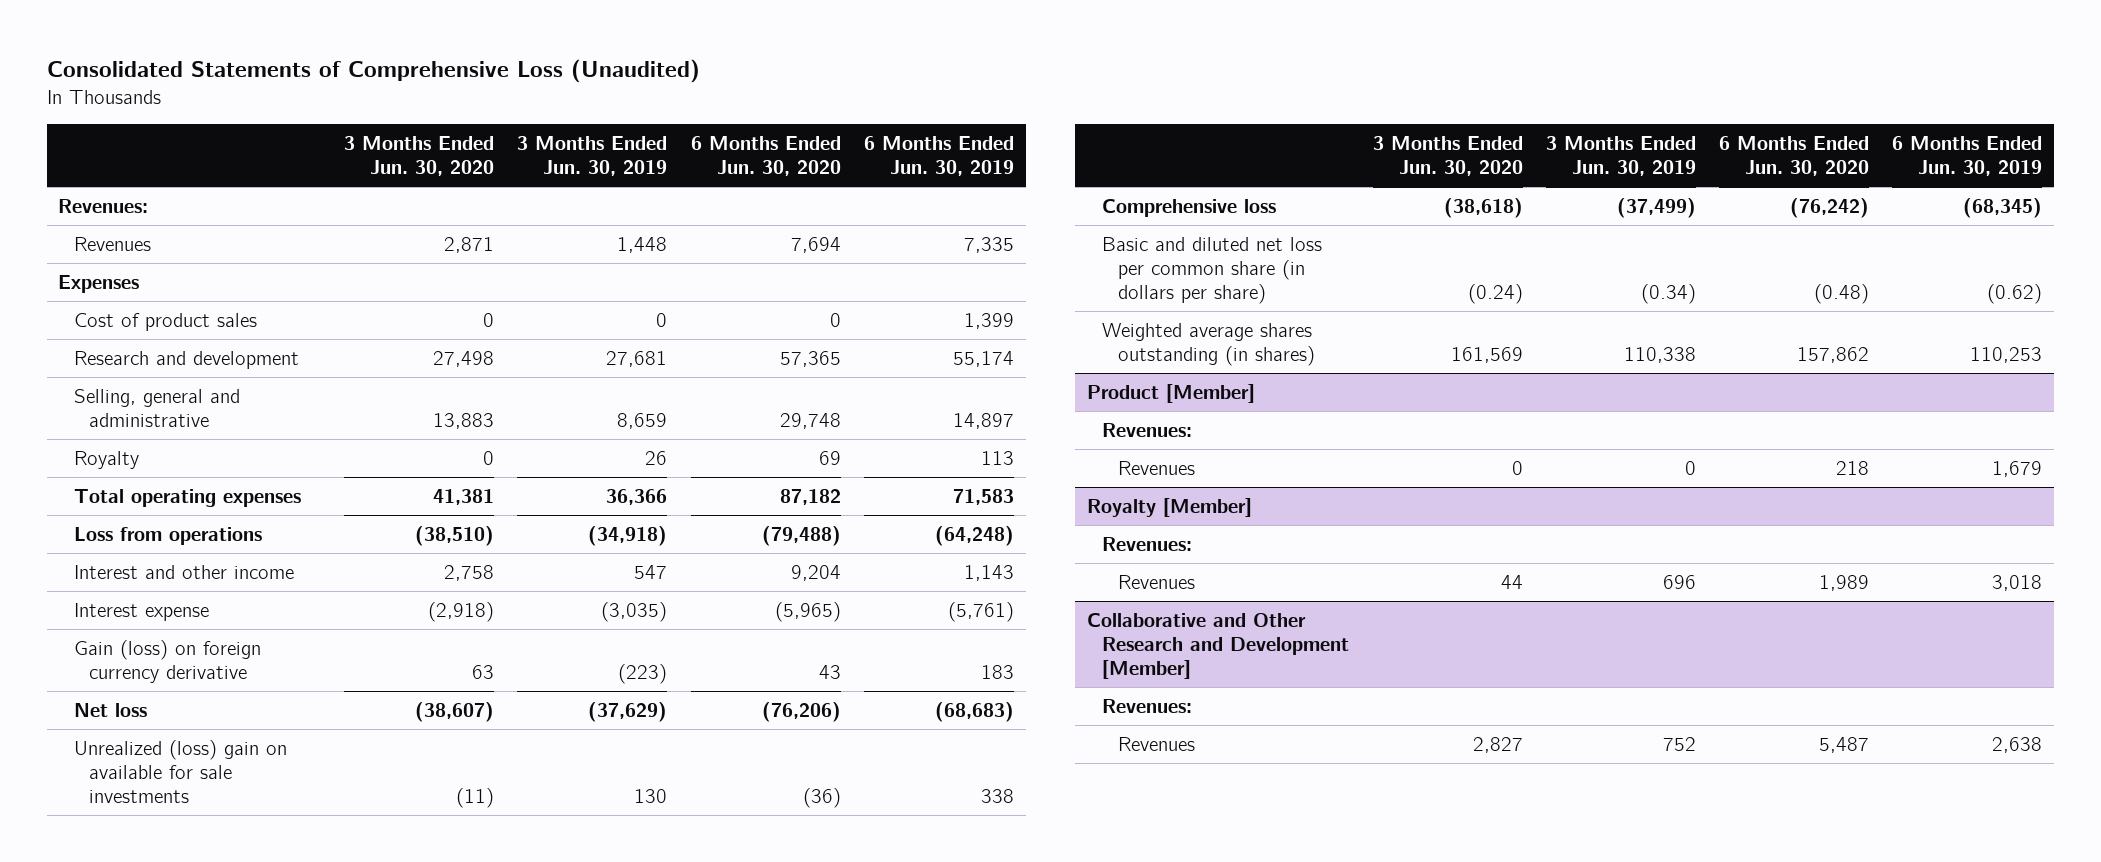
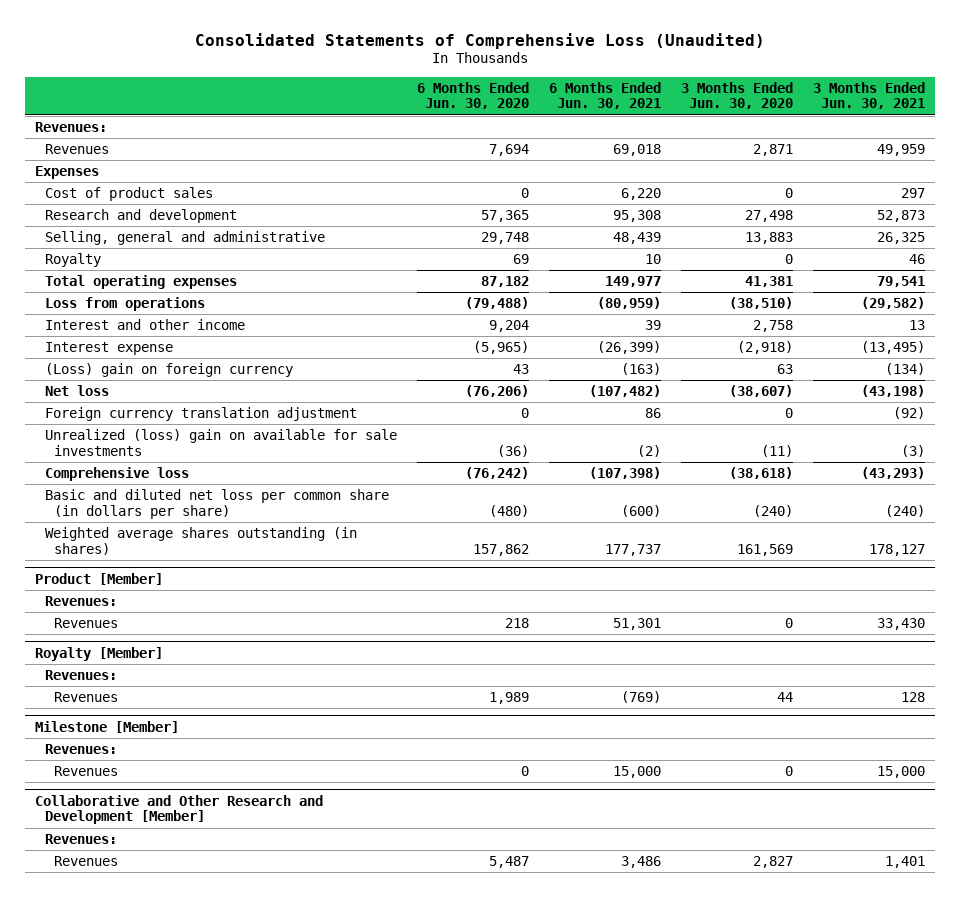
[517,135,668,177] 3 Months Ended Jun. 30, 2019 -> none
[863,135,1014,177] 6 Months Ended Jun. 30, 2019 -> none
none -> [548,81,661,110] 6 Months Ended Jun. 30, 2021
none -> [812,81,925,110] 3 Months Ended Jun. 30, 2021
[73,639,261,684] Gain (loss) on foreign currency derivative -> [44,363,293,378] (Loss) gain on foreign currency
none -> [44,407,357,422] Foreign currency translation adjustment
[1467,284,1523,305] (0.24) -> [752,504,793,517] (240)
[1814,284,1870,305] (0.48) -> [488,504,529,517] (480)
none -> [34,720,179,733] Milestone [Member]
none -> [44,744,117,755] Revenues:
none -> [54,766,119,777] Revenues

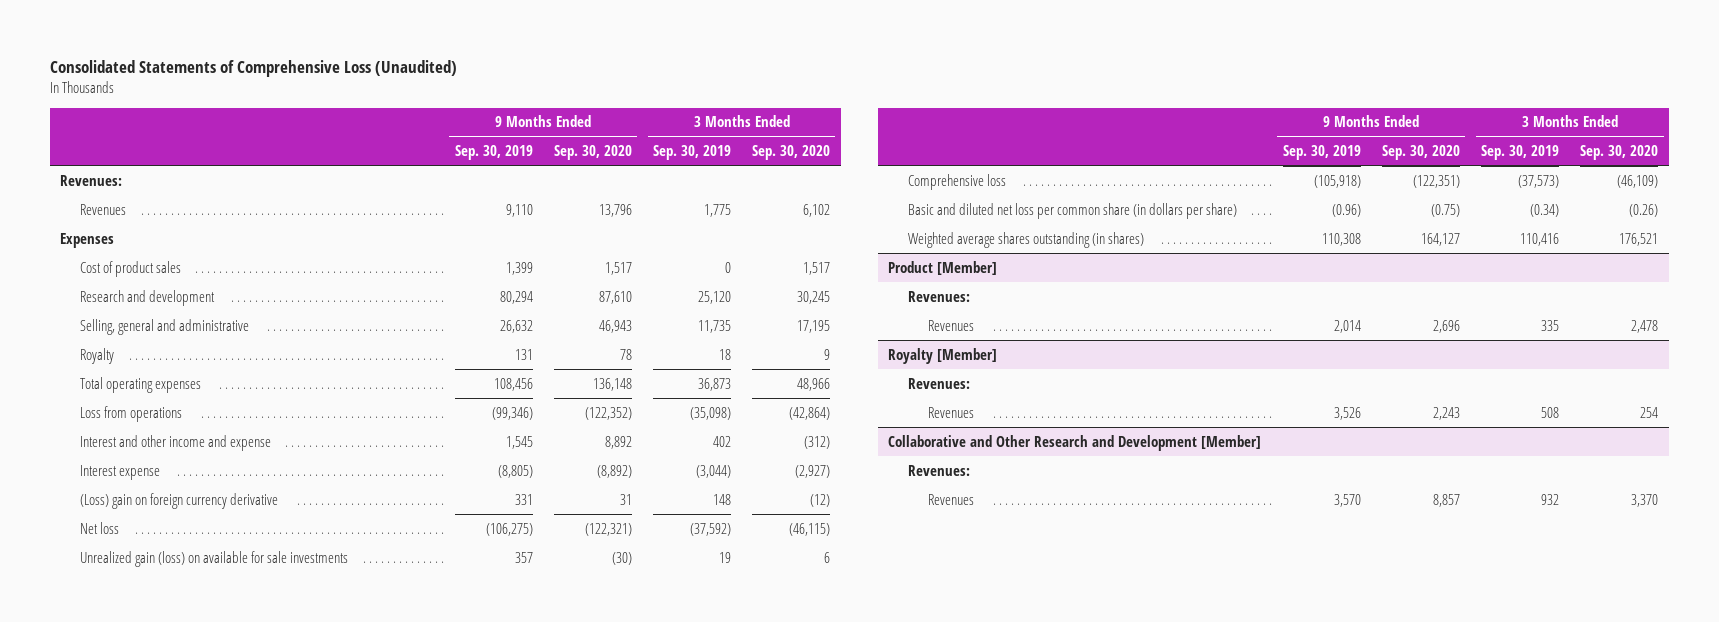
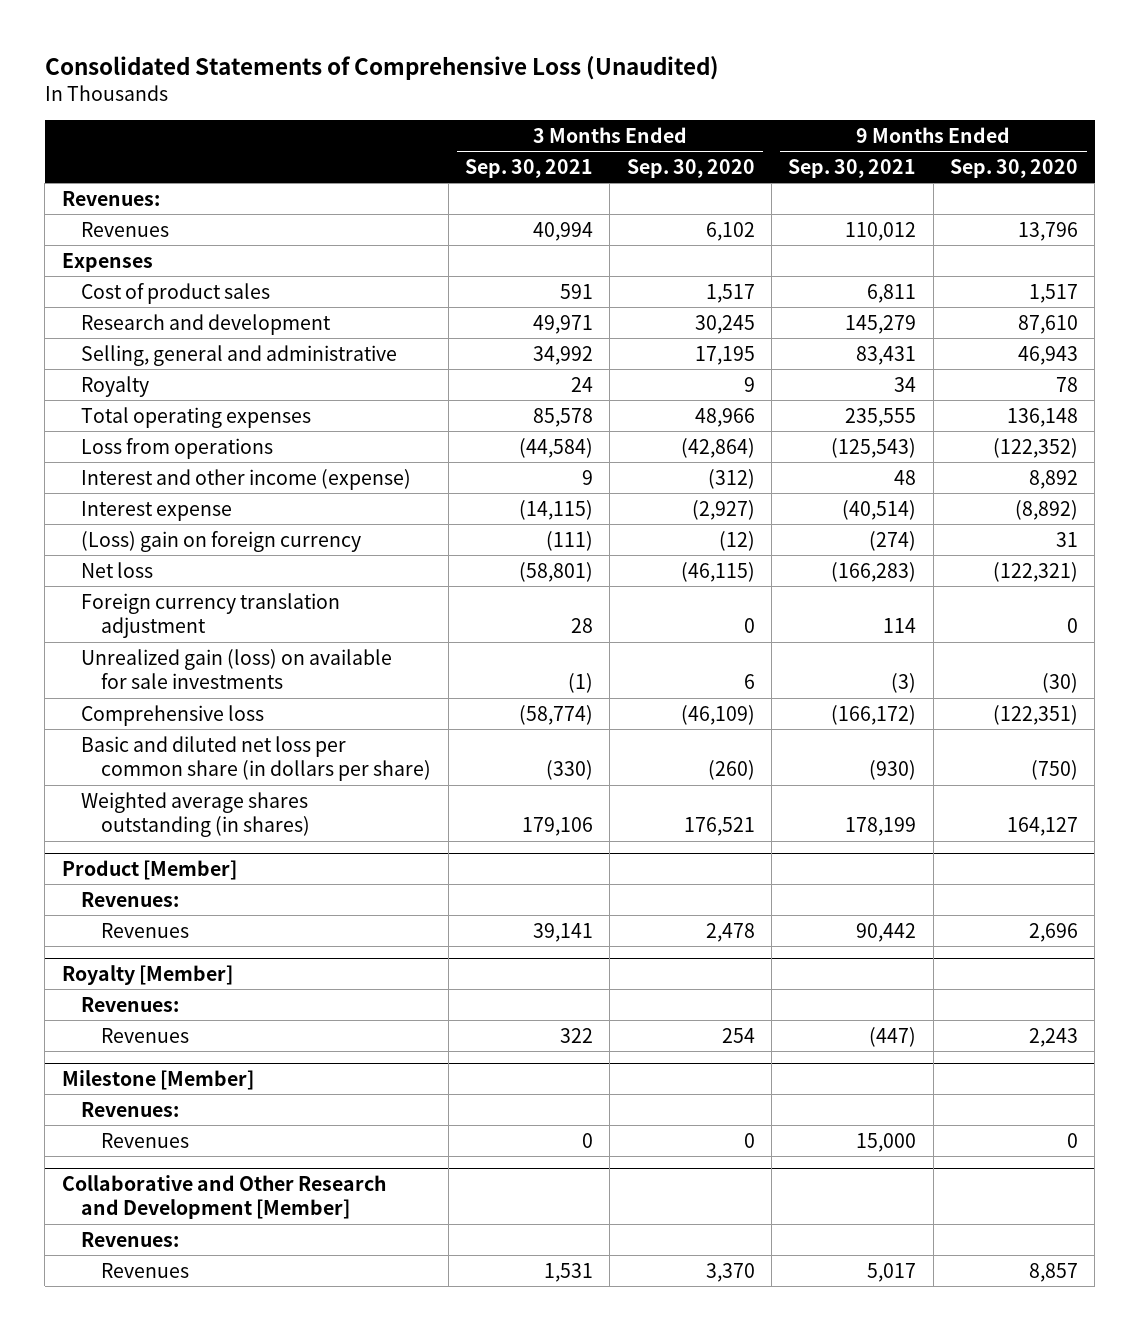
[454,145,533,161] Sep. 30, 2019 -> none
[652,145,731,161] Sep. 30, 2019 -> none
none -> [465,158,594,178] Sep. 30, 2021
none -> [788,158,917,178] Sep. 30, 2021
[80,434,272,451] Interest and other income and expense -> [81,468,412,490] Interest and other income (expense)
[80,492,279,509] (Loss) gain on foreign currency derivative -> [81,530,362,552] (Loss) gain on foreign currency
none -> [81,592,341,639] Foreign currency translation adjustment
[1430,203,1460,217] (0.75) -> [1031,760,1079,781] (750)
[1629,203,1659,217] (0.26) -> [707,760,755,781] (260)
none -> [61,1069,254,1090] Milestone [Member]
none -> [81,1101,180,1117] Revenues:
none -> [101,1132,190,1148] Revenues

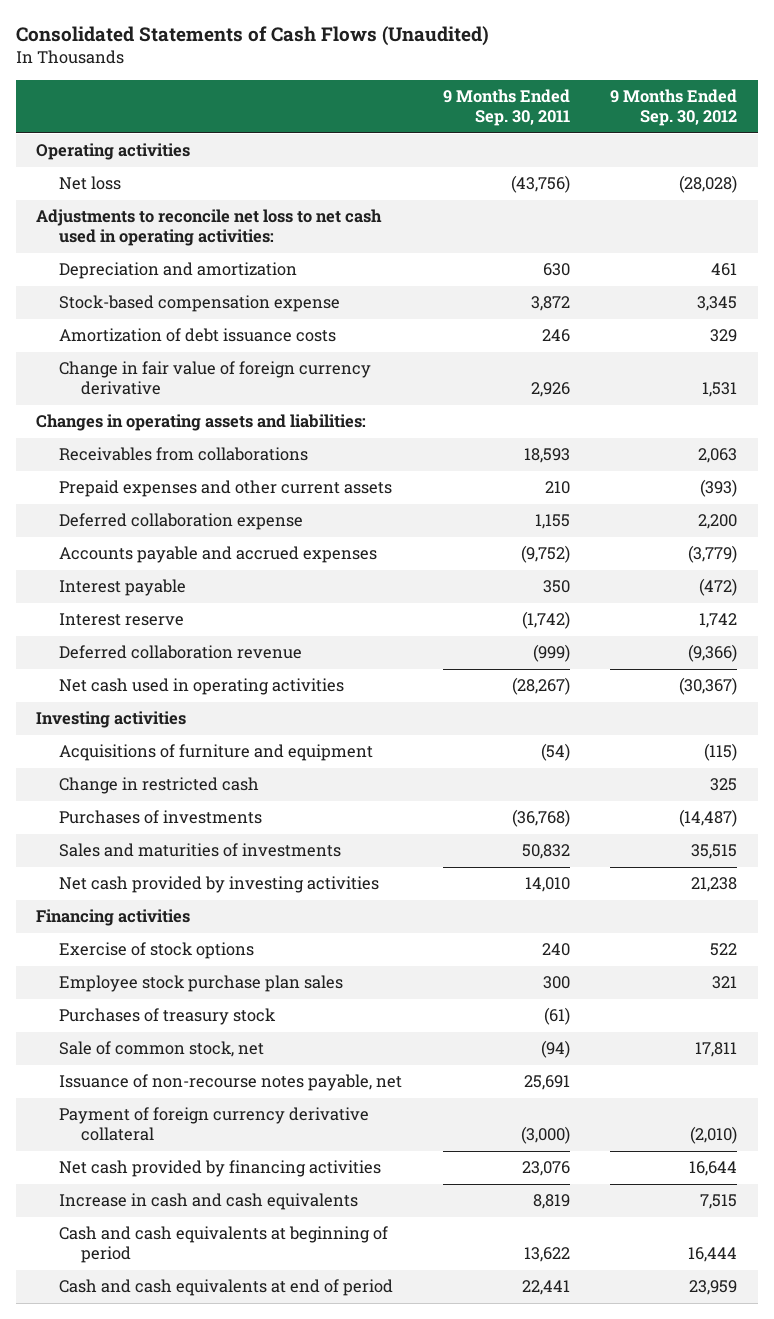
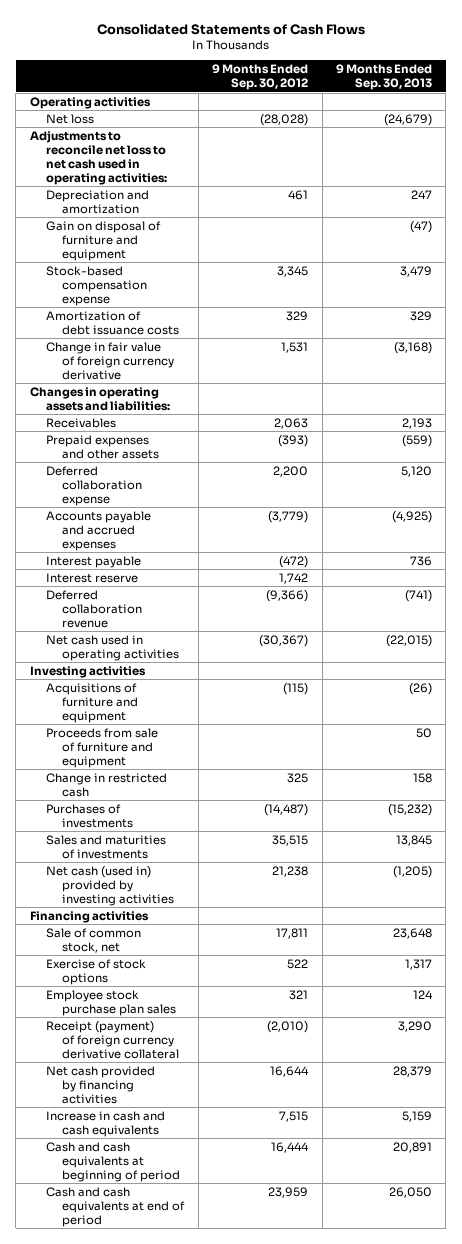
[15,26,489,47] Consolidated Statements of Cash Flows (Unaudited) -> [96,23,365,35] Consolidated Statements of Cash Flows
[442,89,570,127] 9 Months Ended Sep. 30, 2011 -> none
none -> [335,64,432,91] 9 Months Ended Sep. 30, 2013
none -> [46,220,162,261] Gain on disposal of furniture and equipment
[58,447,308,462] Receivables from collaborations -> [46,417,117,428] Receivables
[58,480,392,498] Prepaid expenses and other current assets -> [46,434,160,459] Prepaid expenses and other assets
none -> [46,727,159,768] Proceeds from sale of furniture and equipment
[58,876,379,894] Net cash provided by investing activities -> [46,865,175,906] Net cash (used in) provided by investing activities
[58,1041,264,1058] Sale of common stock, net -> [46,927,142,953] Sale of common stock, net
[58,1008,276,1026] Purchases of treasury stock -> none
[58,1074,402,1092] Issuance of non-recourse notes payable, net -> none
[58,1107,369,1142] Payment of foreign currency derivative collateral -> [46,1020,180,1059] Receipt (payment) of foreign currency derivative collateral

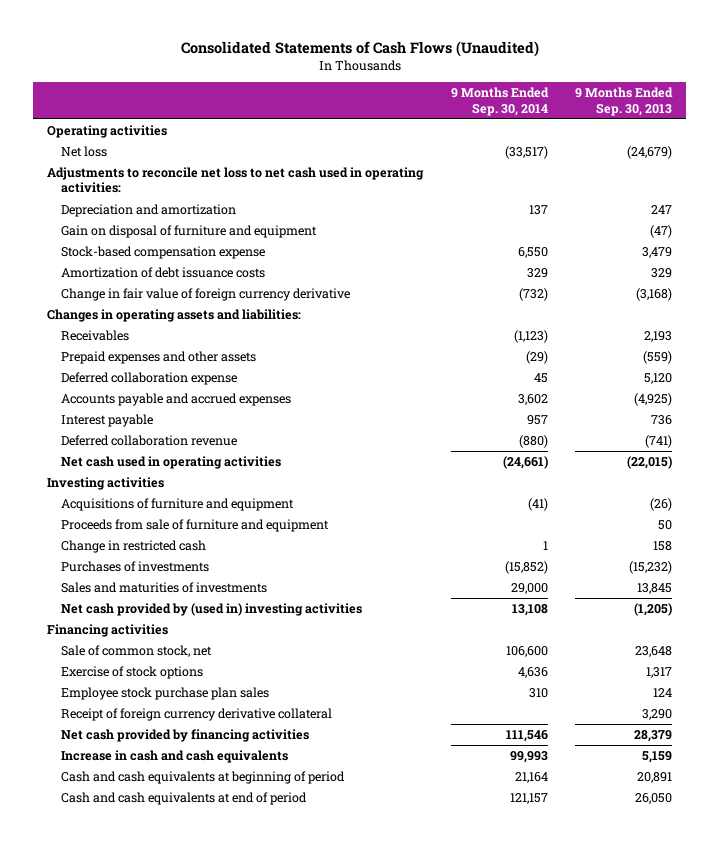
[96,23,365,35] Consolidated Statements of Cash Flows -> [180,40,539,57] Consolidated Statements of Cash Flows (Unaudited)
[212,64,309,91] 9 Months Ended Sep. 30, 2012 -> none
none -> [450,87,549,116] 9 Months Ended Sep. 30, 2014
[46,572,139,583] Interest reserve -> none
[46,865,175,906] Net cash (used in) provided by investing activities -> [60,603,362,617] Net cash provided by (used in) investing activities
[46,1020,180,1059] Receipt (payment) of foreign currency derivative collateral -> [60,708,332,722] Receipt of foreign currency derivative collateral

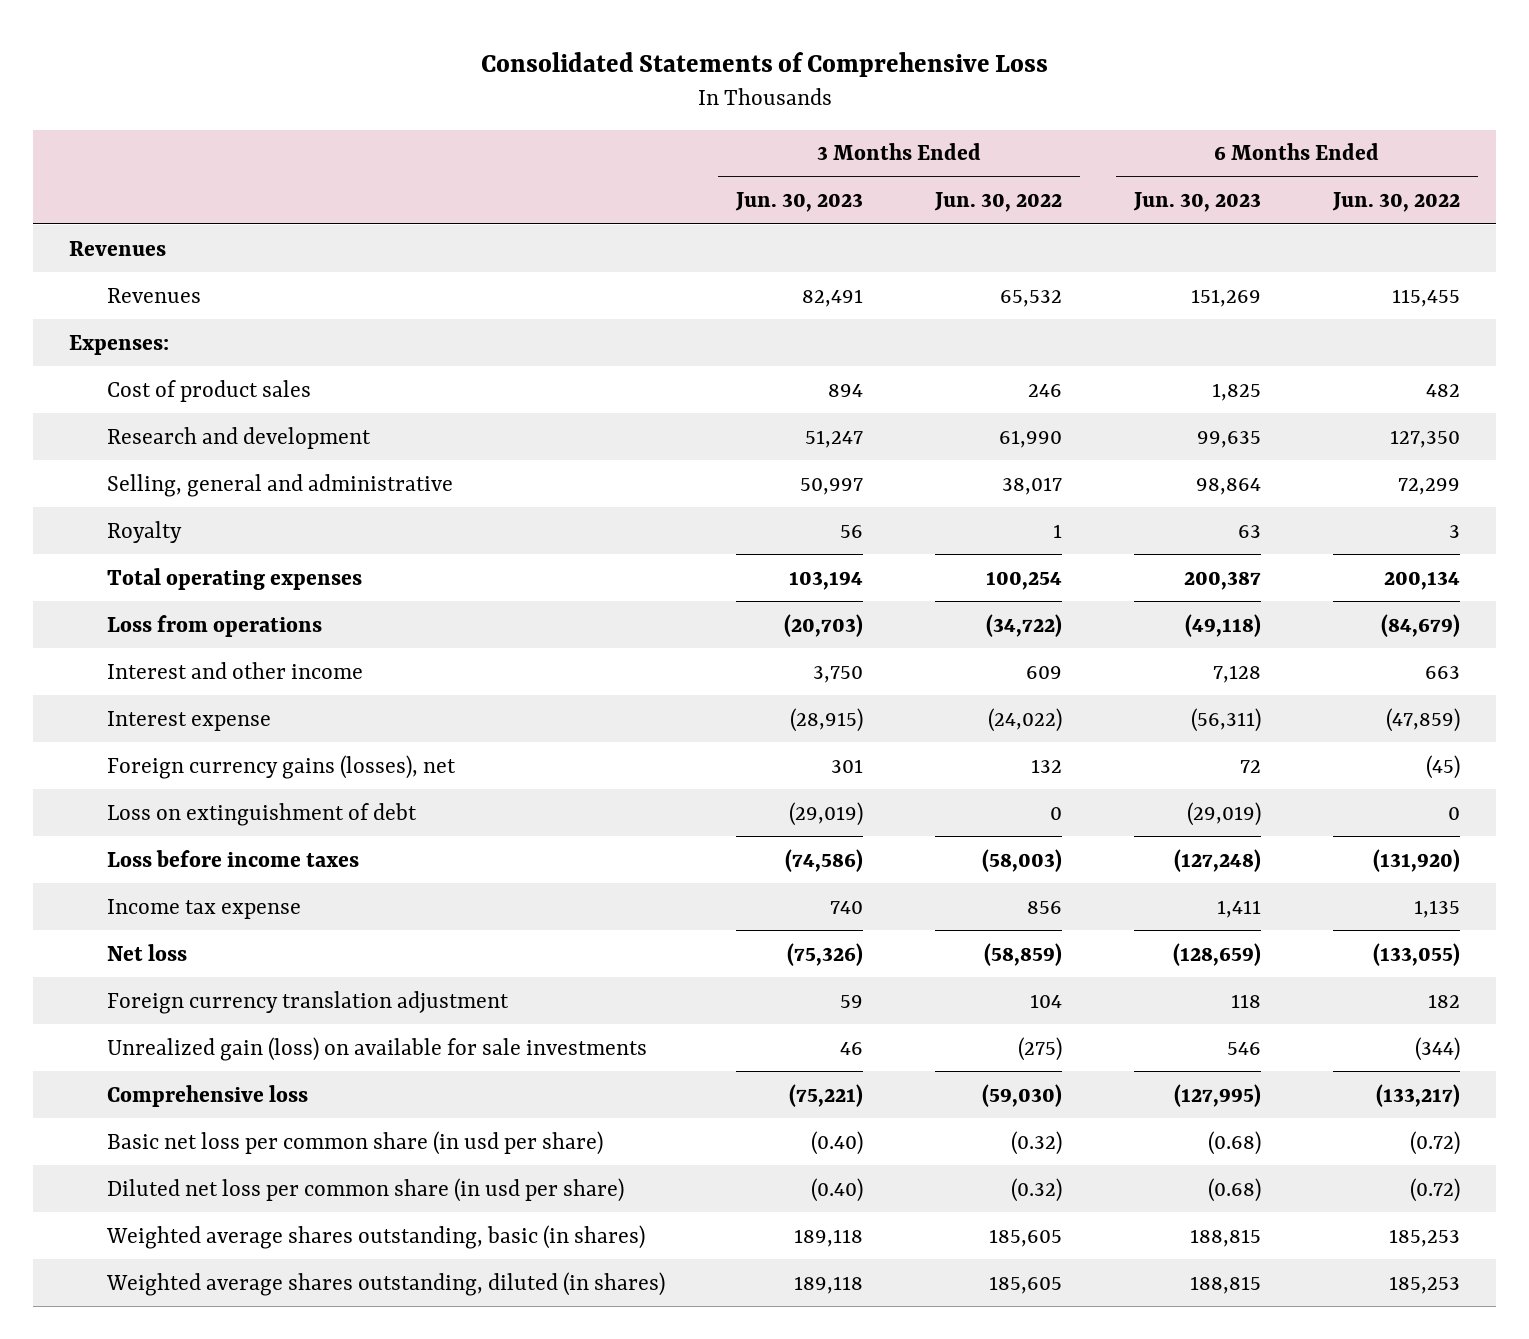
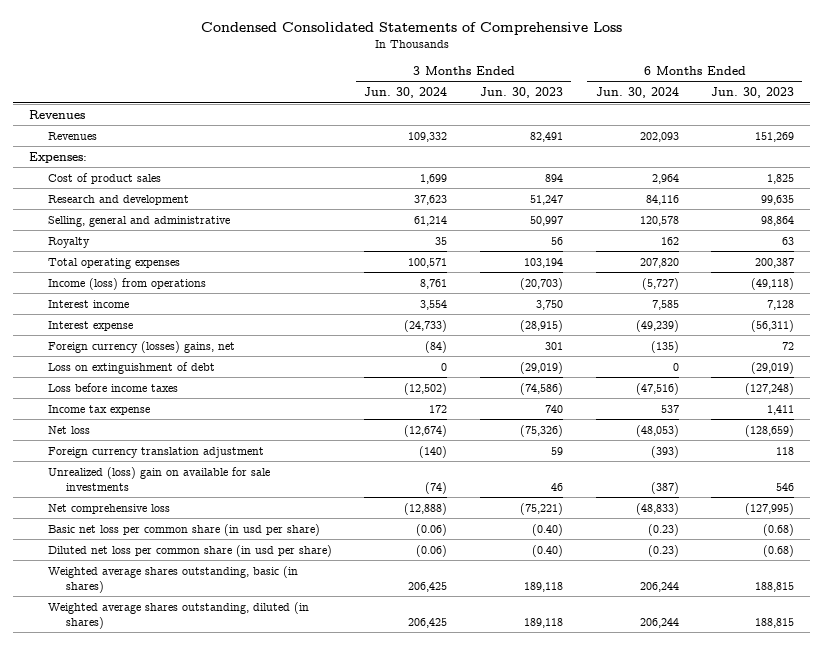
[480,51,1048,77] Consolidated Statements of Comprehensive Loss -> [200,21,622,35] Condensed Consolidated Statements of Comprehensive Loss
[934,192,1063,213] Jun. 30, 2022 -> none
[1332,192,1461,213] Jun. 30, 2022 -> none
none -> [364,87,448,99] Jun. 30, 2024
none -> [595,87,679,99] Jun. 30, 2024
[106,614,322,637] Loss from operations -> [47,277,206,290] Income (loss) from operations
[106,661,363,679] Interest and other income -> [47,299,129,308] Interest income
[106,754,456,779] Foreign currency gains (losses), net -> [47,340,235,353] Foreign currency (losses) gains, net
[106,1036,647,1061] Unrealized gain (loss) on available for sale investments -> [47,466,270,491] Unrealized (loss) gain on available for sale investments
[106,1084,308,1107] Comprehensive loss -> [47,503,170,514] Net comprehensive loss

